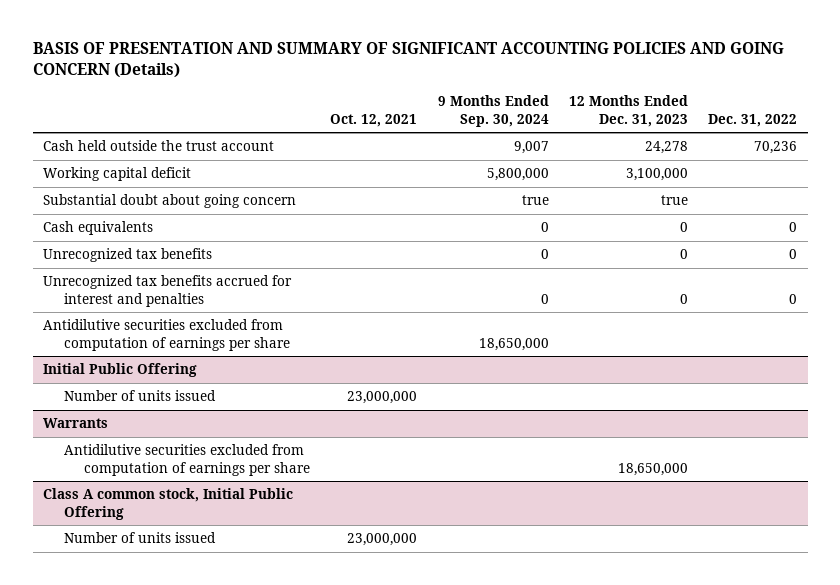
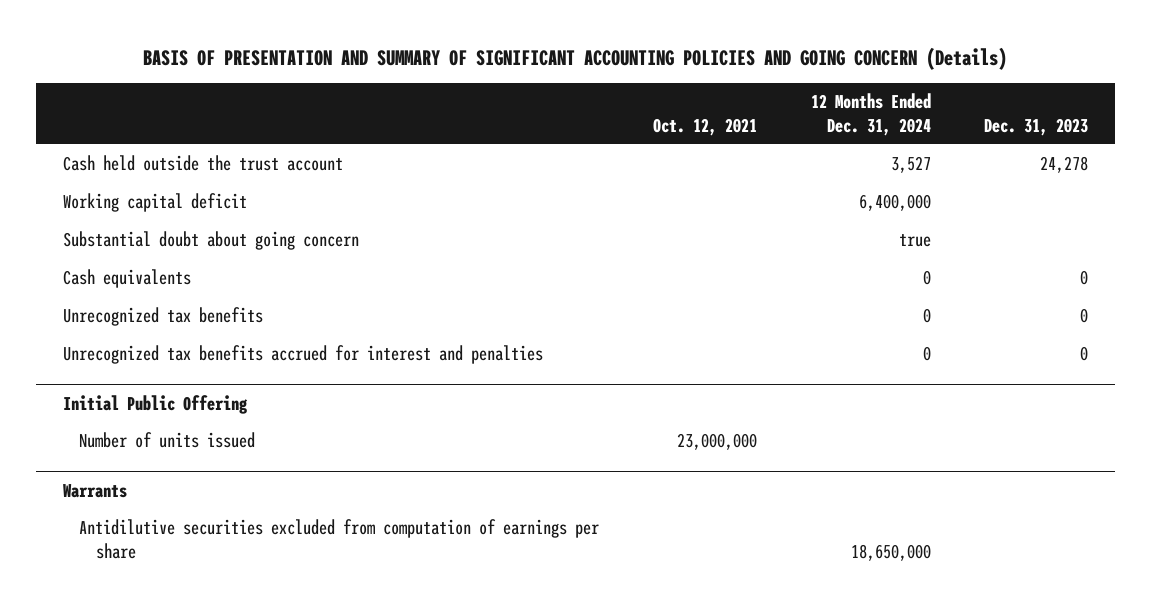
[437,95,549,127] 9 Months Ended Sep. 30, 2024 -> none
[569,95,689,127] 12 Months Ended Dec. 31, 2023 -> none
[708,113,798,127] Dec. 31, 2022 -> none
none -> [810,93,931,136] 12 Months Ended Dec. 31, 2024
none -> [984,117,1089,136] Dec. 31, 2023
[42,319,290,351] Antidilutive securities excluded from computation of earnings per share -> none
[42,488,293,520] Class A common stock, Initial Public Offering -> none
[63,532,216,544] Number of units issued -> none

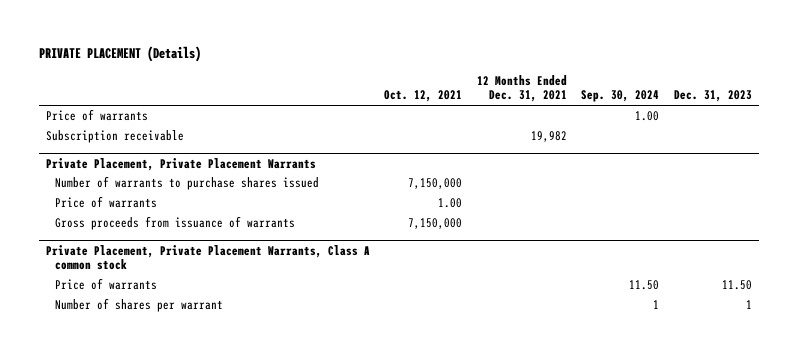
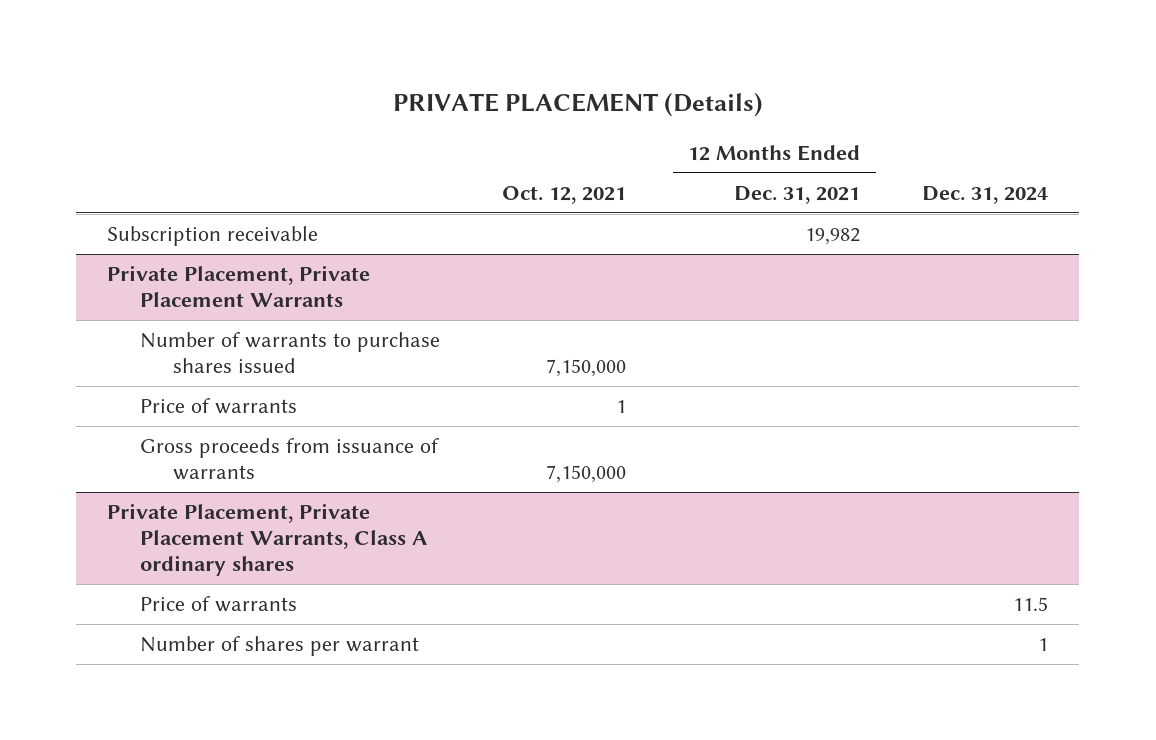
[581,90,660,103] Sep. 30, 2024 -> none
[673,90,752,103] Dec. 31, 2023 -> none
none -> [922,186,1049,205] Dec. 31, 2024
[46,109,149,122] Price of warrants -> none
[438,198,463,209] 1.00 -> [616,400,627,414] 1
[46,244,371,271] Private Placement, Private Placement Warrants, Class A common stock -> [107,503,428,577] Private Placement, Private Placement Warrants, Class A ordinary shares

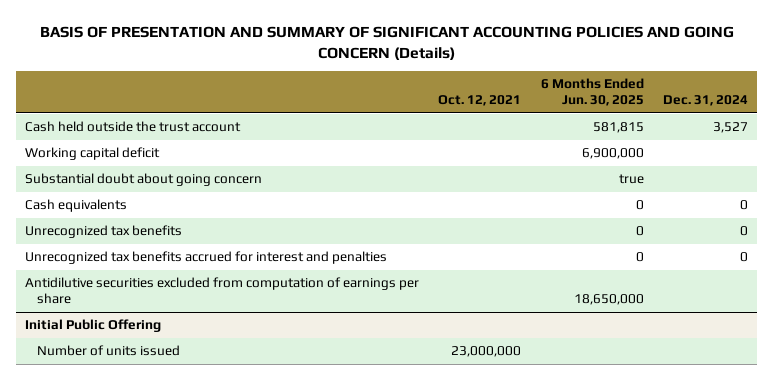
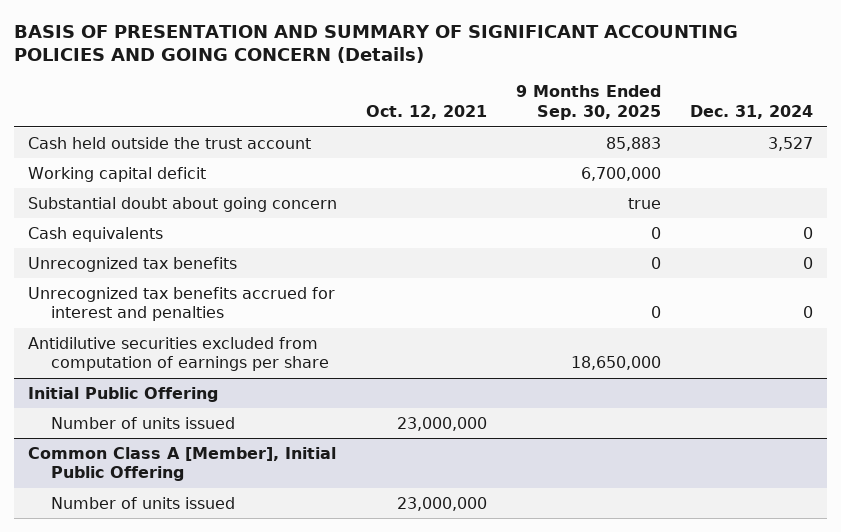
[540,78,644,107] 6 Months Ended Jun. 30, 2025 -> none
none -> [515,85,661,121] 9 Months Ended Sep. 30, 2025
none -> [28,446,337,482] Common Class A [Member], Initial Public Offering
none -> [51,496,236,509] Number of units issued

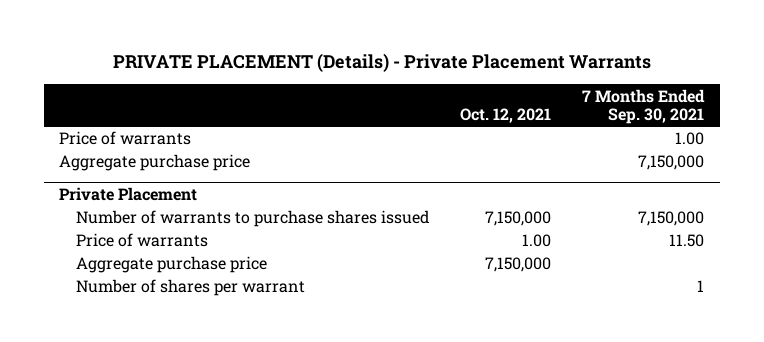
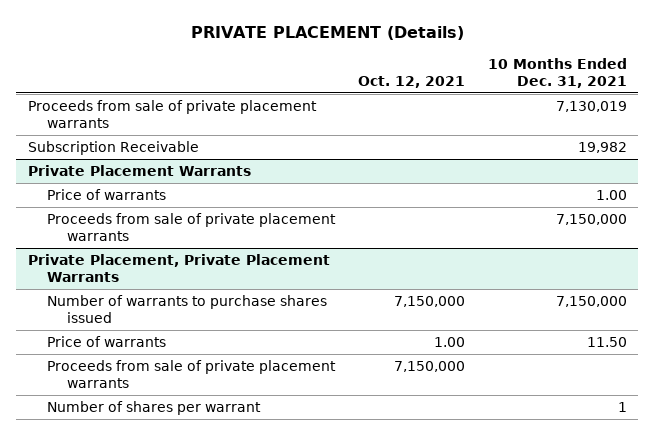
[112,53,651,73] PRIVATE PLACEMENT (Details) - Private Placement Warrants -> [191,25,465,40] PRIVATE PLACEMENT (Details)
[582,88,706,125] 7 Months Ended Sep. 30, 2021 -> none
none -> [487,57,627,89] 10 Months Ended Dec. 31, 2021
[59,131,192,146] Price of warrants -> none
[59,154,251,172] Aggregate purchase price -> [27,99,317,129] Proceeds from sale of private placement warrants
none -> [27,140,199,155] Subscription Receivable
none -> [27,164,251,176] Private Placement Warrants
none -> [47,188,167,200] Price of warrants
none -> [47,212,337,242] Proceeds from sale of private placement warrants
[59,186,198,201] Private Placement -> [27,253,330,283] Private Placement, Private Placement Warrants
[76,256,268,274] Aggregate purchase price -> [47,359,337,389] Proceeds from sale of private placement warrants

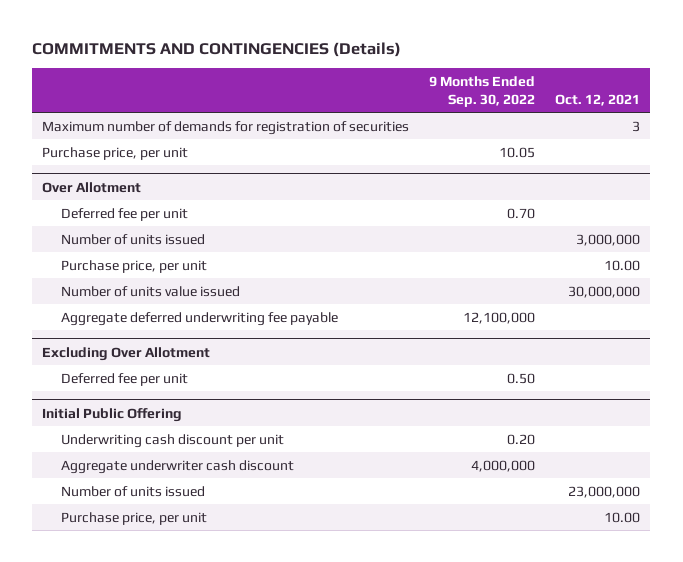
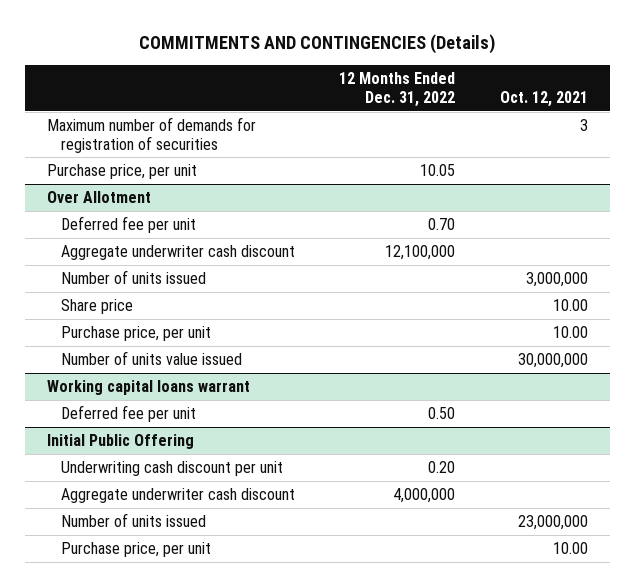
[429,76,536,107] 9 Months Ended Sep. 30, 2022 -> none
none -> [339,72,456,108] 12 Months Ended Dec. 31, 2022
none -> [60,244,295,260] Aggregate underwriter cash discount
none -> [60,298,133,314] Share price
[60,311,338,326] Aggregate deferred underwriting fee payable -> none
[42,346,211,361] Excluding Over Allotment -> [47,379,251,395] Working capital loans warrant

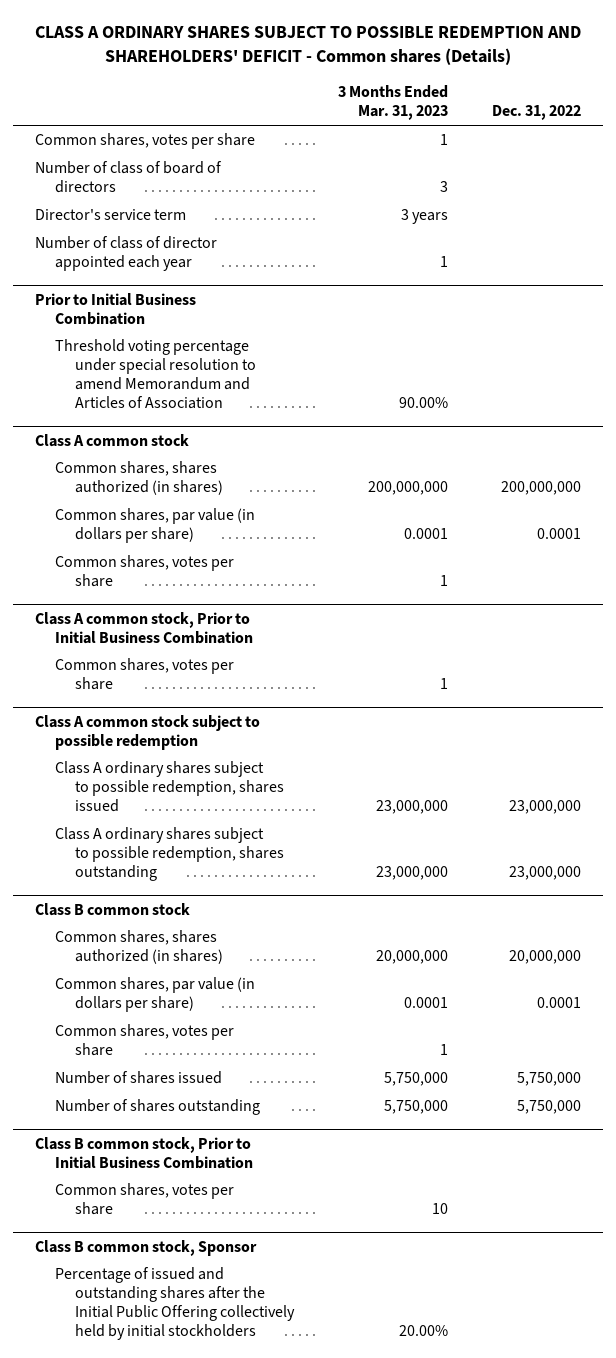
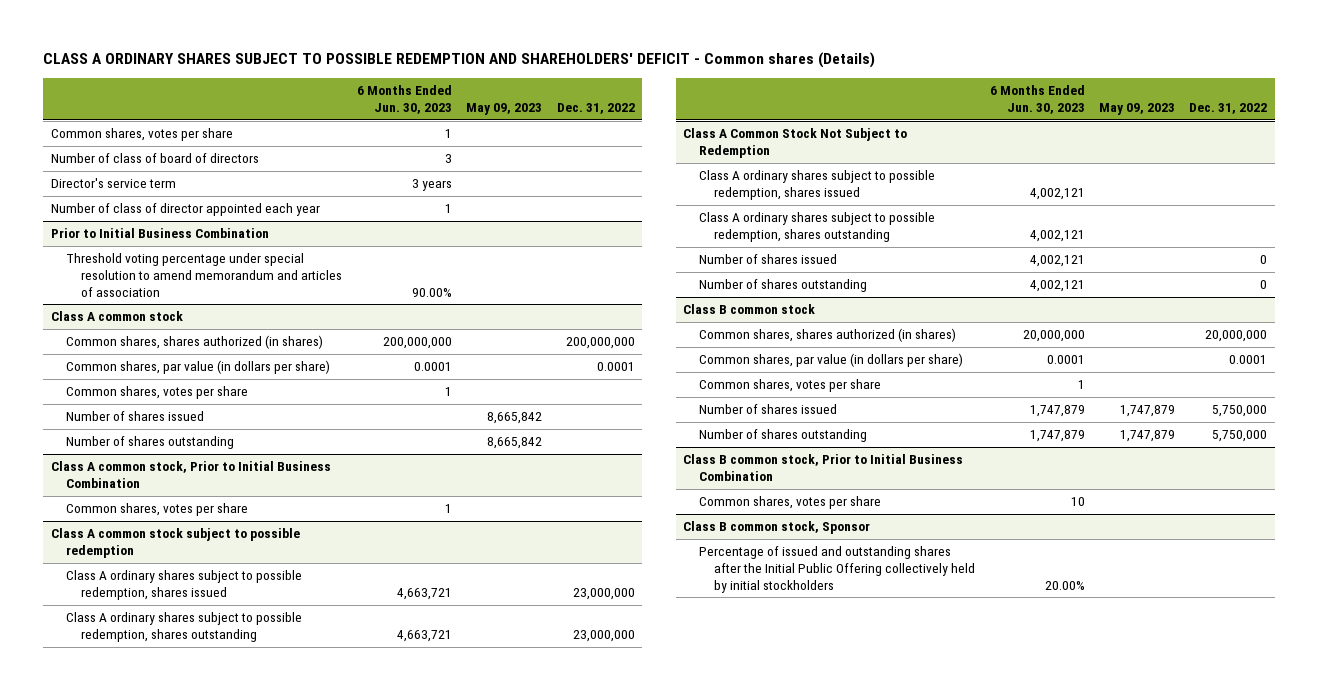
[338,85,449,121] 3 Months Ended Mar. 31, 2023 -> none
none -> [356,85,452,114] 6 Months Ended Jun. 30, 2023
none -> [466,102,543,115] May 09, 2023
[55,339,257,410] Threshold voting percentage under special resolution to amend Memorandum and Articles of Association -> [66,253,343,297] Threshold voting percentage under special resolution to amend memorandum and articles of association
none -> [66,411,205,422] Number of shares issued
none -> [66,436,235,450] Number of shares outstanding
none -> [683,128,908,158] Class A Common Stock Not Subject to Redemption
none -> [698,170,935,200] Class A ordinary shares subject to possible redemption, shares issued
none -> [698,212,935,242] Class A ordinary shares subject to possible redemption, shares outstanding
none -> [698,254,837,265] Number of shares issued
none -> [698,279,867,293] Number of shares outstanding

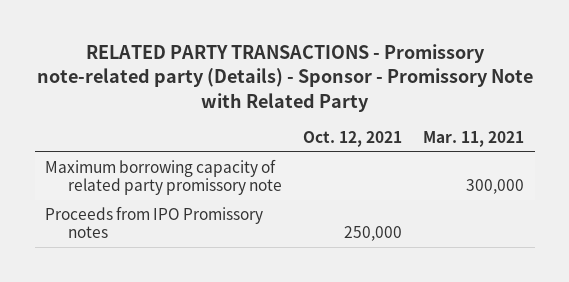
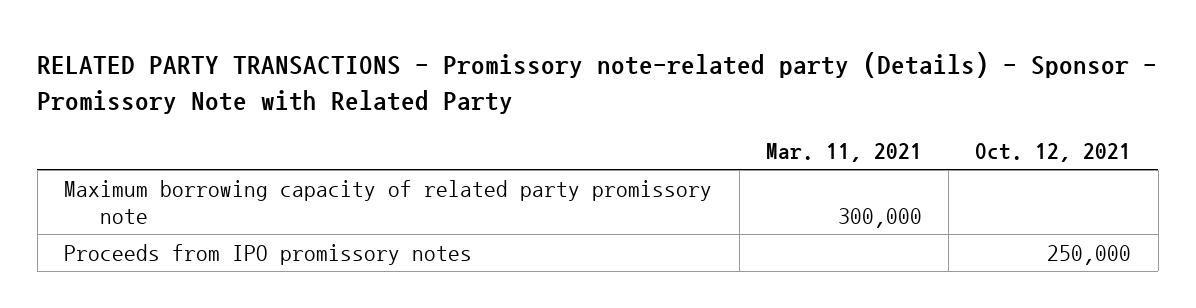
[45,205,264,239] Proceeds from IPO Promissory notes -> [64,244,473,266] Proceeds from IPO promissory notes

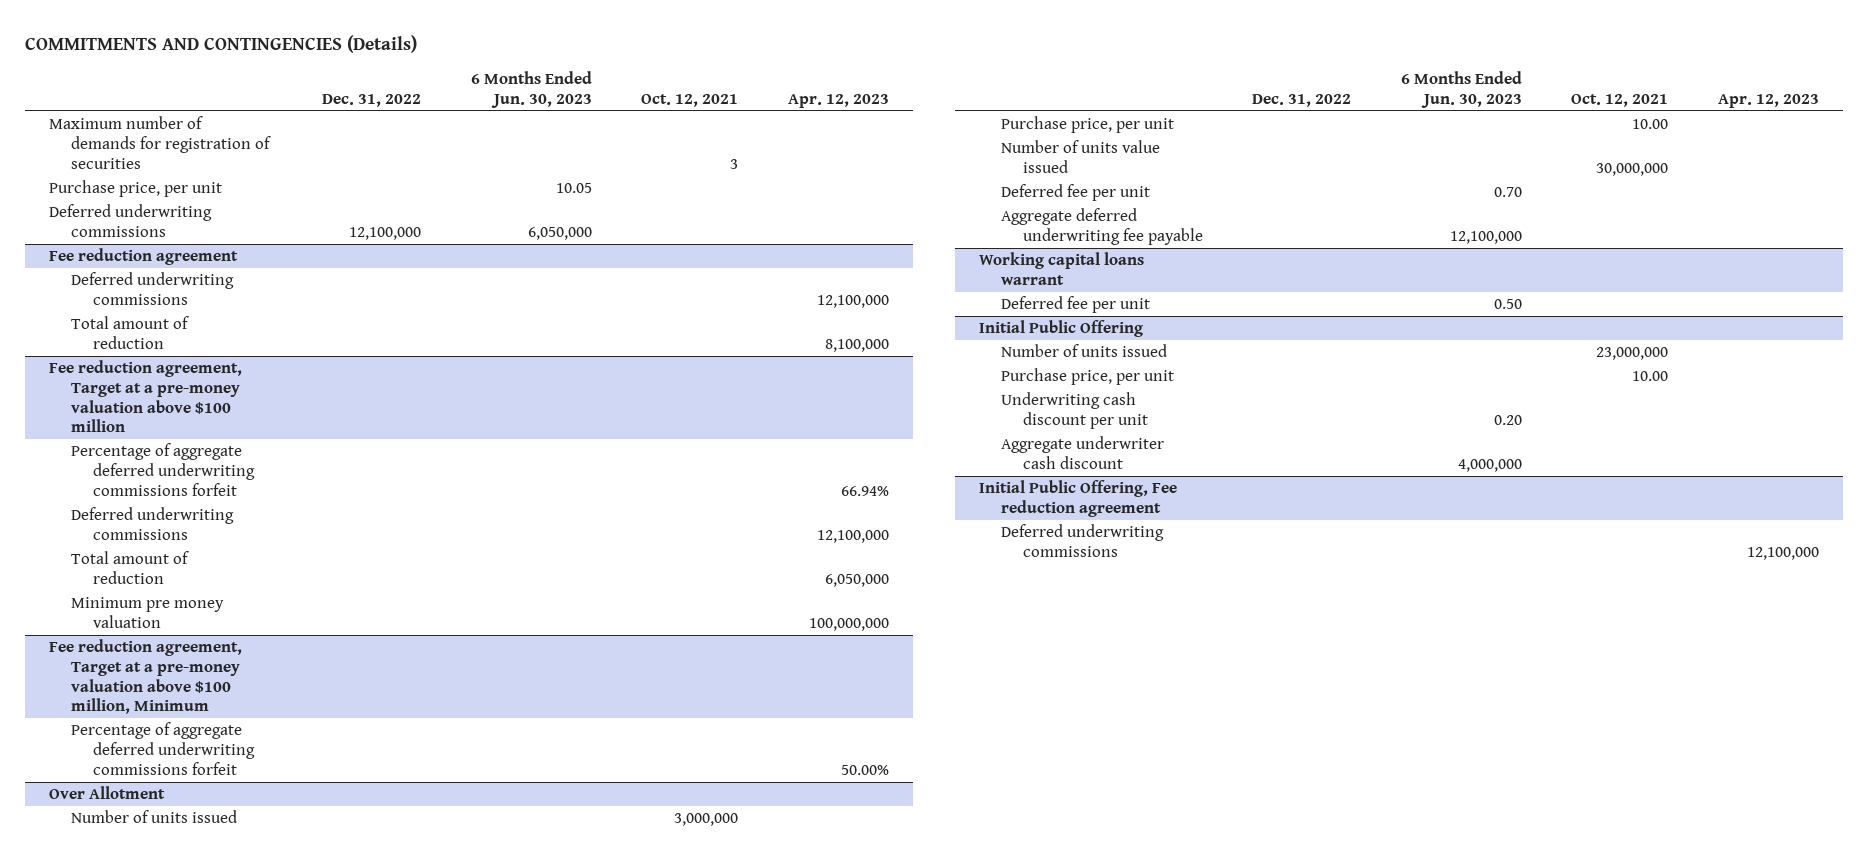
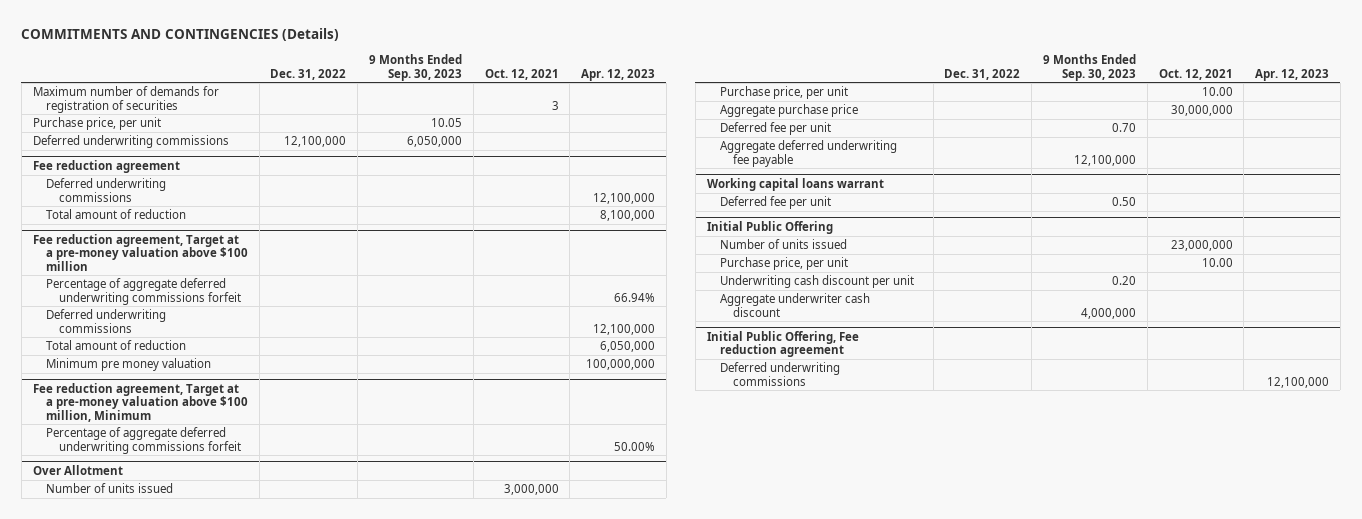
[470,71,592,108] 6 Months Ended Jun. 30, 2023 -> none
none -> [368,54,462,81] 9 Months Ended Sep. 30, 2023
[1001,140,1161,173] Number of units value issued -> [719,104,858,118] Aggregate purchase price

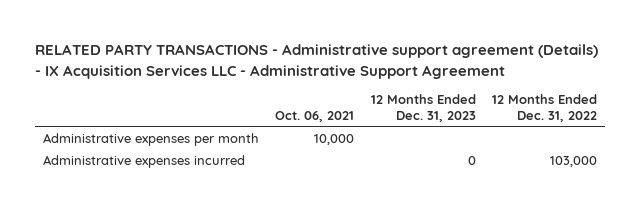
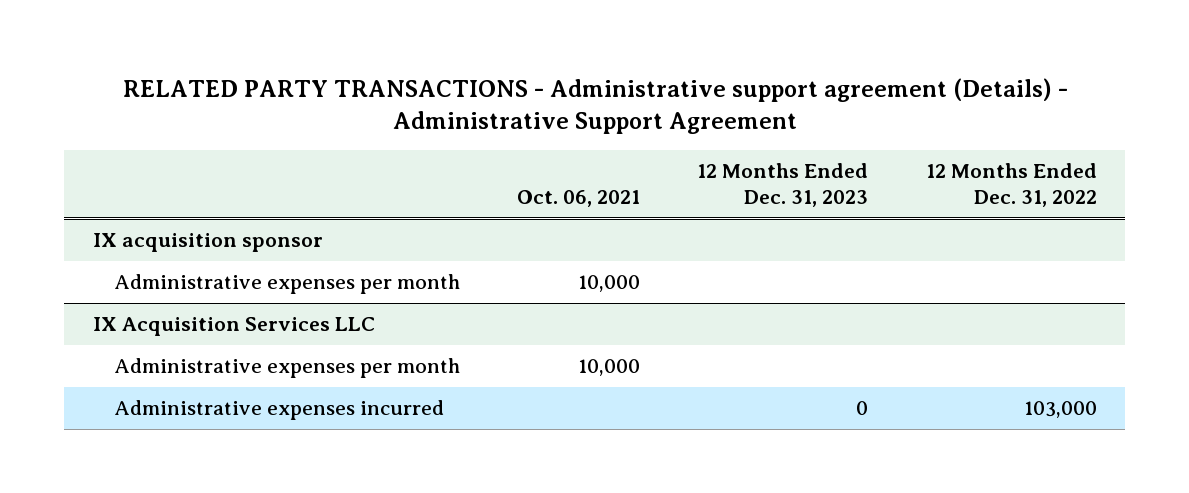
[34,44,598,79] RELATED PARTY TRANSACTIONS - Administrative support agreement (Details) - IX Acquisition Services LLC - Administrative Support Agreement -> [122,77,1068,135] RELATED PARTY TRANSACTIONS - Administrative support agreement (Details) - Administrative Support Agreement
none -> [92,233,323,253] IX acquisition sponsor
none -> [113,274,460,295] Administrative expenses per month
none -> [92,317,375,337] IX Acquisition Services LLC

